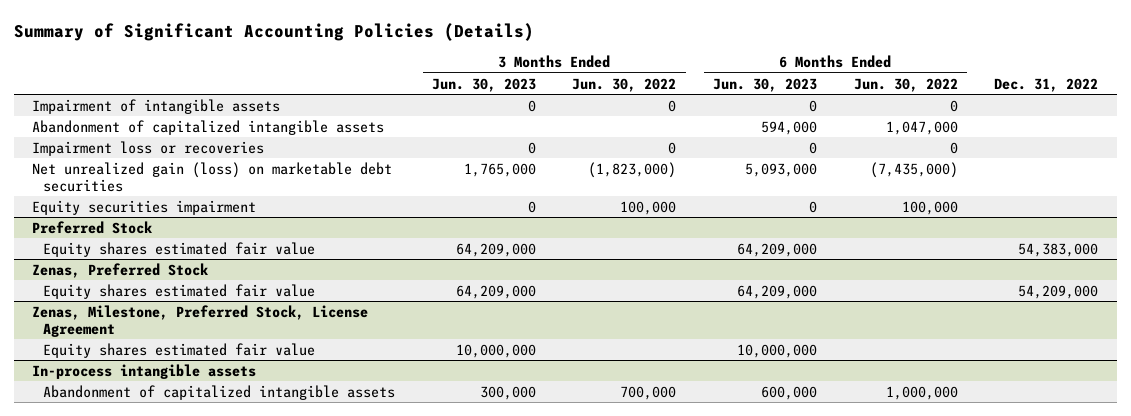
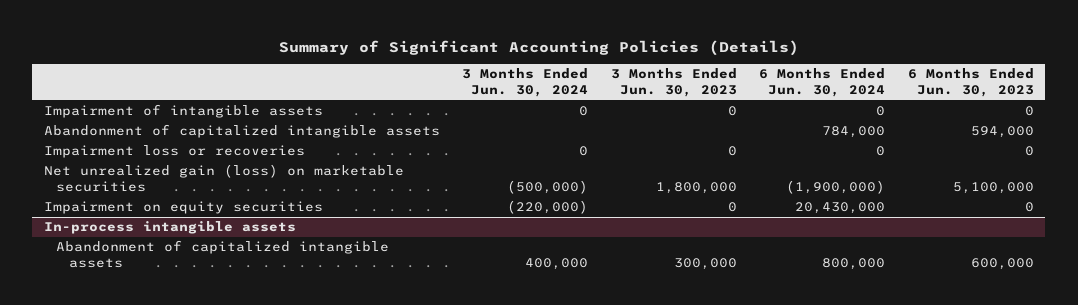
[572,77,677,92] Jun. 30, 2022 -> none
[853,77,958,92] Jun. 30, 2022 -> none
[994,77,1099,92] Dec. 31, 2022 -> none
none -> [462,68,589,98] 3 Months Ended Jun. 30, 2024
none -> [759,68,886,98] 6 Months Ended Jun. 30, 2024
[32,220,153,234] Preferred Stock -> none
[43,241,316,257] Equity shares estimated fair value -> none
[32,262,209,278] Zenas, Preferred Stock -> none
[43,283,316,299] Equity shares estimated fair value -> none
[32,304,369,337] Zenas, Milestone, Preferred Stock, License Agreement -> none
[43,342,316,358] Equity shares estimated fair value -> none
[32,161,393,192] Net unrealized gain (loss) on marketable debt securities -> [43,164,404,193] Net unrealized gain (loss) on marketable securities
[463,162,536,177] 1,765,000 -> [655,182,737,195] 1,800,000
[745,162,818,177] 5,093,000 -> [953,182,1035,195] 5,100,000
[32,199,257,215] Equity securities impairment -> [43,201,323,215] Impairment on equity securities

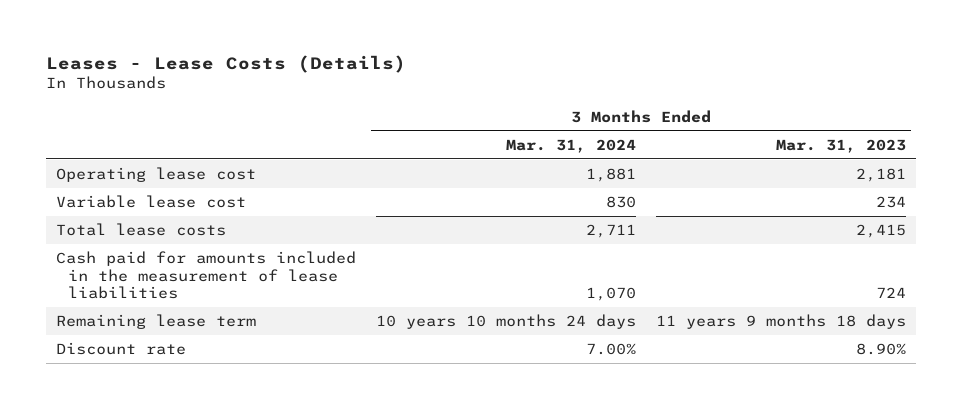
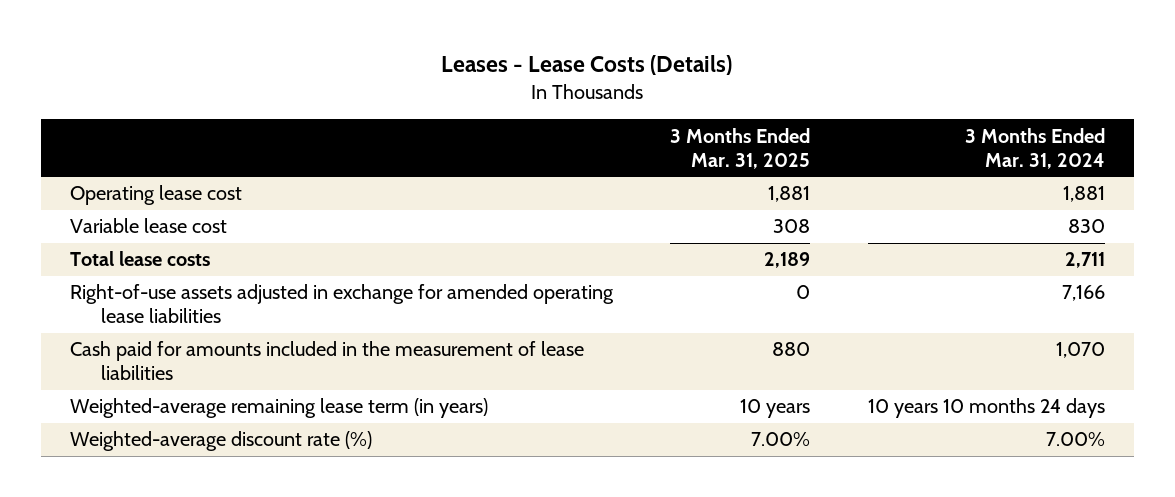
[776,138,907,153] Mar. 31, 2023 -> none
none -> [670,127,811,169] 3 Months Ended Mar. 31, 2025
none -> [69,284,614,324] Right-of-use assets adjusted in exchange for amended operating lease liabilities
[56,314,257,330] Remaining lease term -> [69,398,488,419] Weighted-average remaining lease term (in years)
[56,342,187,356] Discount rate -> [69,431,372,452] Weighted-average discount rate (%)

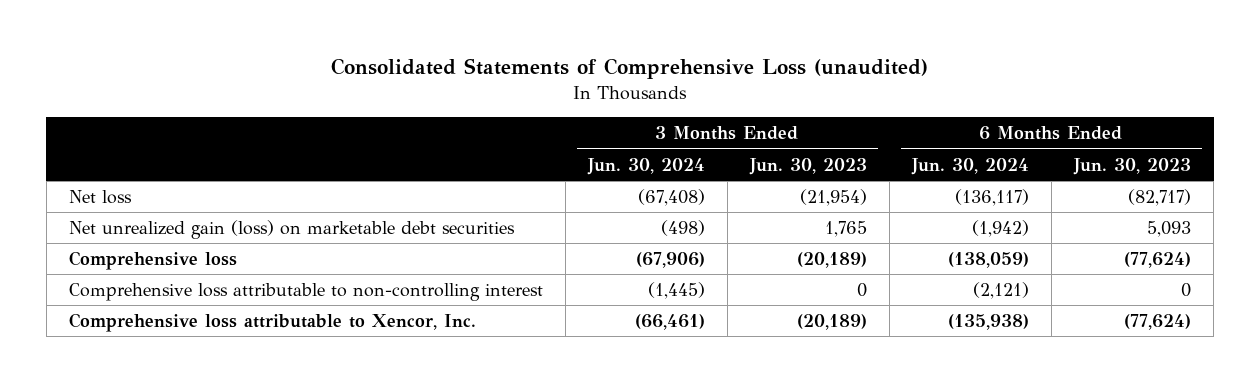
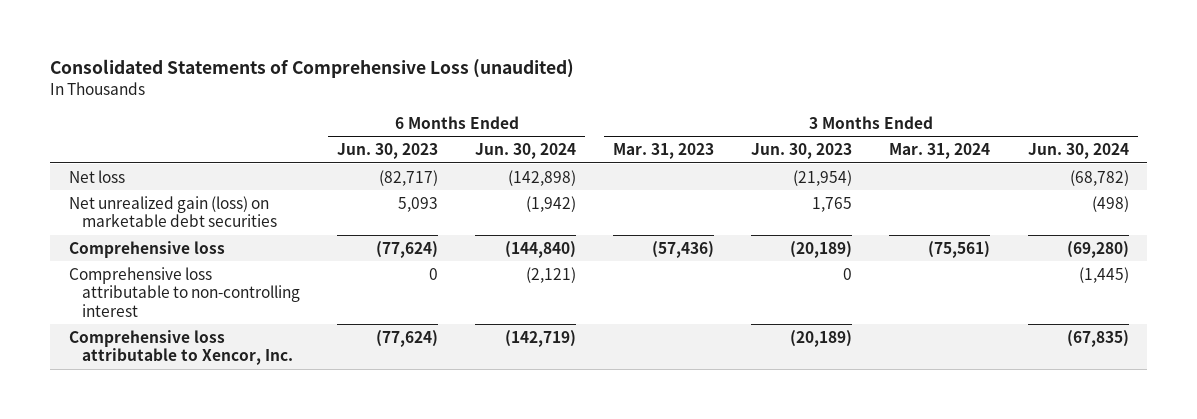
none -> [613,142,715,159] Mar. 31, 2023
none -> [889,142,991,159] Mar. 31, 2024
[637,188,705,206] (67,408) -> [1069,169,1129,186] (68,782)
[954,188,1029,206] (136,117) -> [508,169,577,186] (142,898)
[635,251,705,268] (67,906) -> [1066,240,1129,258] (69,280)
[947,251,1029,268] (138,059) -> [505,240,577,258] (144,840)
[634,313,705,330] (66,461) -> [1066,329,1129,347] (67,835)
[947,313,1029,330] (135,938) -> [505,329,577,347] (142,719)

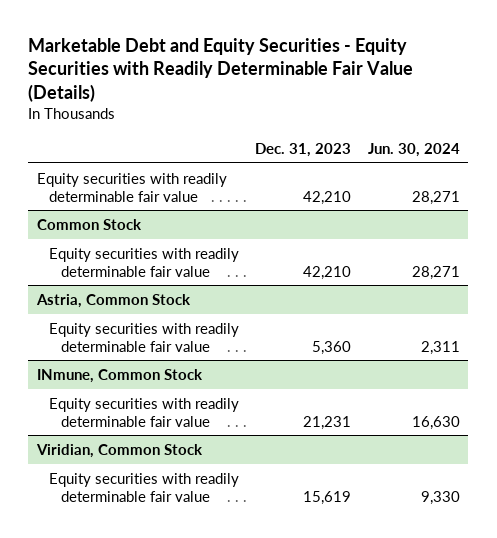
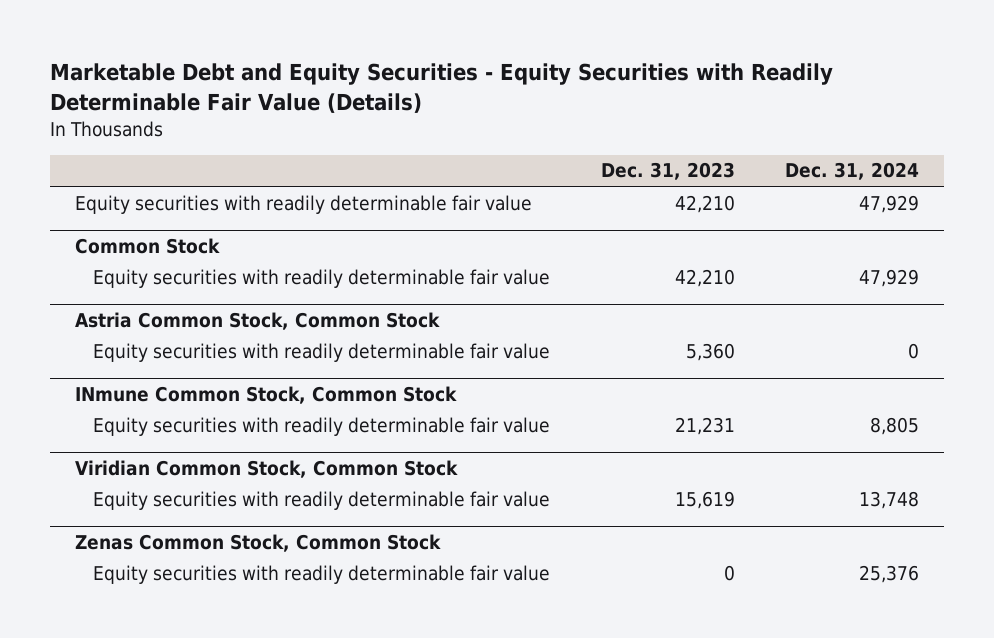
[368,143,461,158] Jun. 30, 2024 -> none
none -> [784,162,919,181] Dec. 31, 2024
[35,293,191,308] Astria, Common Stock -> [75,311,441,330] Astria Common Stock, Common Stock
[36,368,203,383] INmune, Common Stock -> [75,385,458,404] INmune Common Stock, Common Stock
[35,443,203,458] Viridian, Common Stock -> [75,459,459,478] Viridian Common Stock, Common Stock
none -> [75,533,442,552] Zenas Common Stock, Common Stock
none -> [93,564,551,584] Equity securities with readily determinable fair value

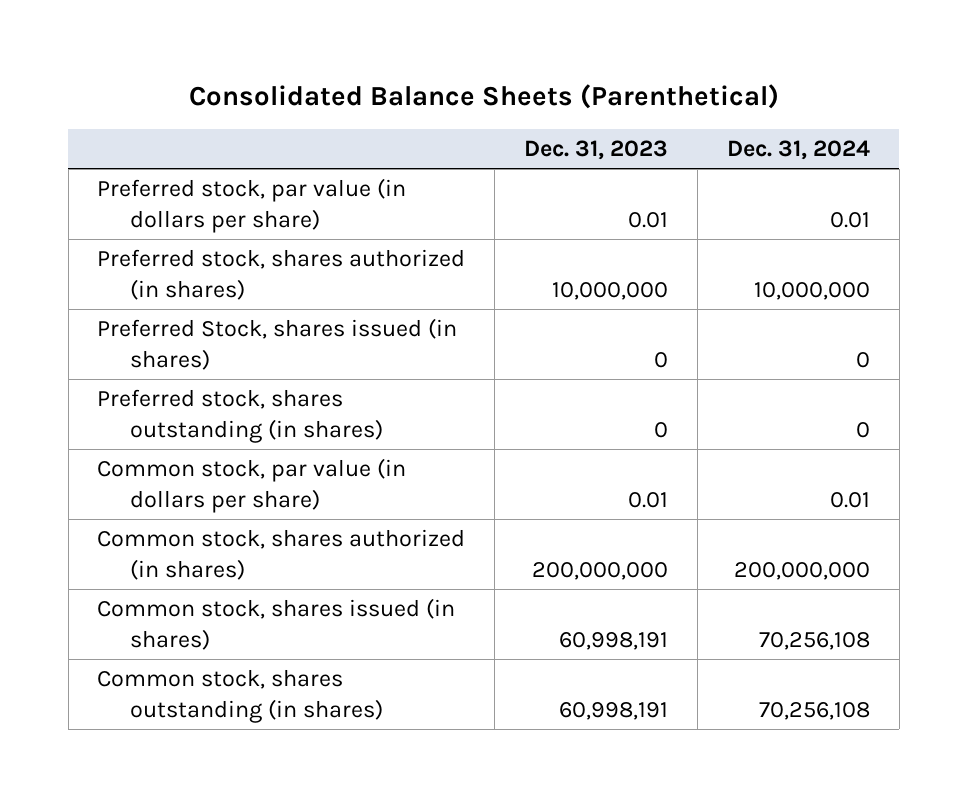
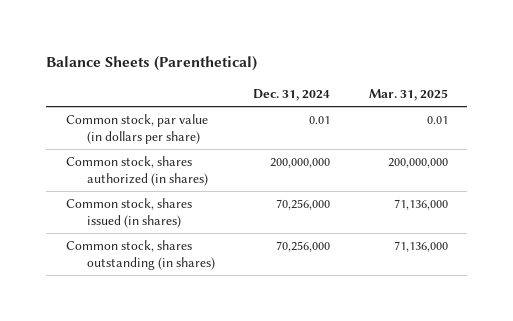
[188,83,779,109] Consolidated Balance Sheets (Parenthetical) -> [46,56,258,72] Balance Sheets (Parenthetical)
[524,139,669,160] Dec. 31, 2023 -> none
none -> [368,88,448,101] Mar. 31, 2025
[97,178,407,233] Preferred stock, par value (in dollars per share) -> none
[97,249,466,300] Preferred stock, shares authorized (in shares) -> none
[97,318,458,370] Preferred Stock, shares issued (in shares) -> none
[97,389,383,443] Preferred stock, shares outstanding (in shares) -> none
[758,631,870,650] 70,256,108 -> [276,199,331,211] 70,256,000
[758,701,870,720] 70,256,108 -> [276,241,331,253] 70,256,000

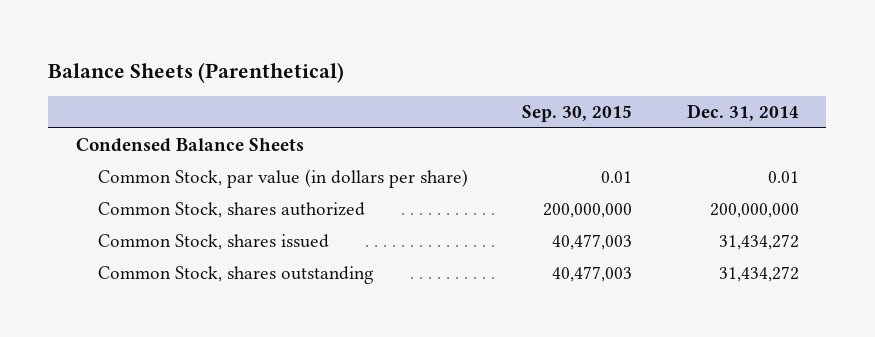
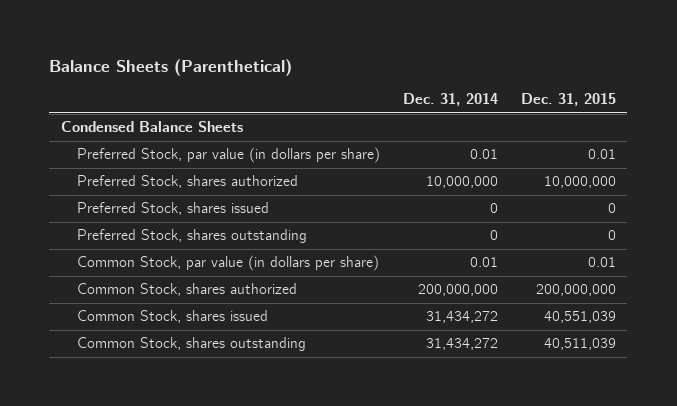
[522,105,633,123] Sep. 30, 2015 -> none
none -> [521,93,617,107] Dec. 31, 2015
none -> [77,147,381,164] Preferred Stock, par value (in dollars per share)
none -> [77,175,299,189] Preferred Stock, shares authorized
none -> [77,202,270,216] Preferred Stock, shares issued
none -> [77,229,308,244] Preferred Stock, shares outstanding

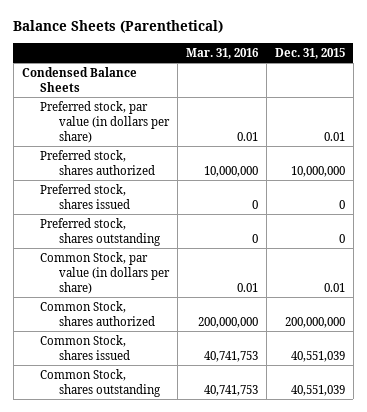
[403,93,499,107] Dec. 31, 2014 -> none
none -> [185,47,259,59] Mar. 31, 2016
[77,147,381,164] Preferred Stock, par value (in dollars per share) -> [40,100,170,143] Preferred stock, par value (in dollars per share)
[77,175,299,189] Preferred Stock, shares authorized -> [40,149,155,175] Preferred stock, shares authorized
[77,202,270,216] Preferred Stock, shares issued -> [40,183,130,209] Preferred stock, shares issued
[77,229,308,244] Preferred Stock, shares outstanding -> [40,217,161,246] Preferred stock, shares outstanding
[544,338,617,351] 40,511,039 -> [290,384,345,396] 40,551,039

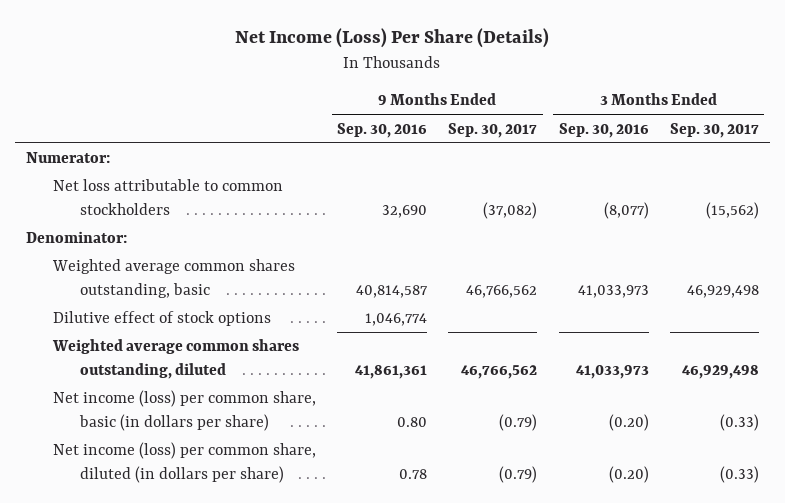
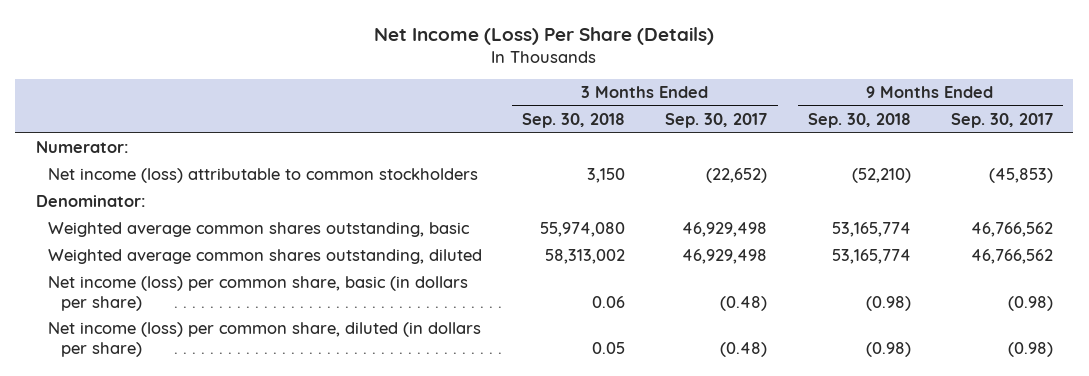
[337,122,428,138] Sep. 30, 2016 -> none
[558,122,649,138] Sep. 30, 2016 -> none
none -> [522,113,626,129] Sep. 30, 2018
none -> [807,113,911,129] Sep. 30, 2018
[52,179,283,215] Net loss attributable to common stockholders -> [48,168,479,184] Net income (loss) attributable to common stockholders
[483,201,538,219] (37,082) -> [988,168,1053,184] (45,853)
[705,201,759,219] (15,562) -> [706,168,768,184] (22,652)
[52,311,271,327] Dilutive effect of stock options -> none
[499,413,538,431] (0.79) -> [1007,295,1053,311] (0.98)
[719,413,759,431] (0.33) -> [720,295,768,311] (0.48)
[499,465,538,483] (0.79) -> [1007,341,1053,357] (0.98)
[719,465,759,483] (0.33) -> [720,341,768,357] (0.48)

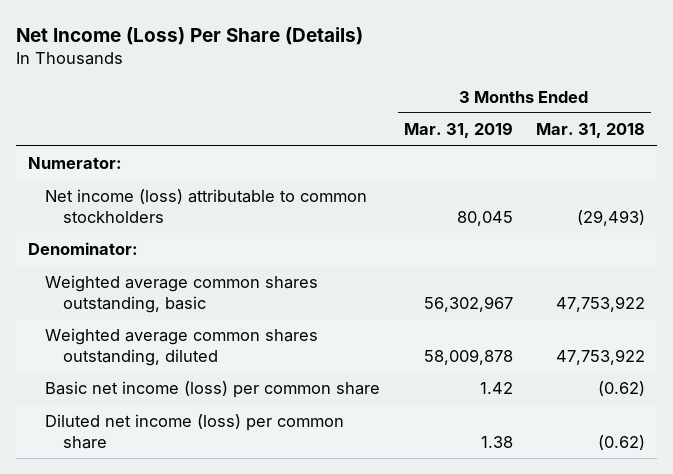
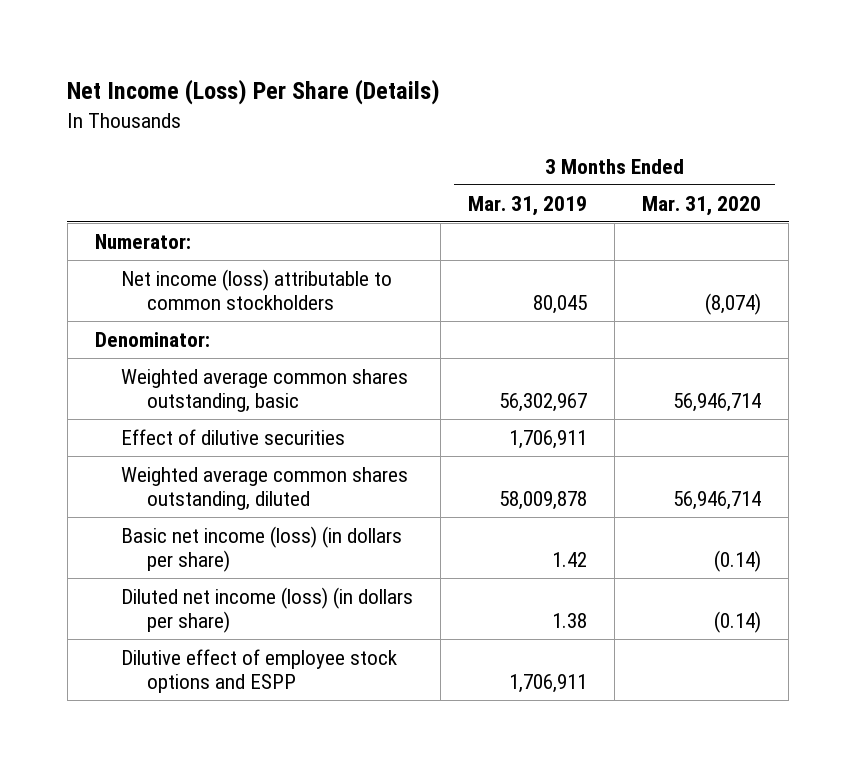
[536,123,646,139] Mar. 31, 2018 -> none
none -> [642,195,762,216] Mar. 31, 2020
none -> [120,428,345,445] Effect of dilutive securities
[45,381,381,399] Basic net income (loss) per common share -> [120,525,402,573] Basic net income (loss) (in dollars per share)
[45,414,345,449] Diluted net income (loss) per common share -> [120,586,413,634] Diluted net income (loss) (in dollars per share)
none -> [120,648,397,694] Dilutive effect of employee stock options and ESPP

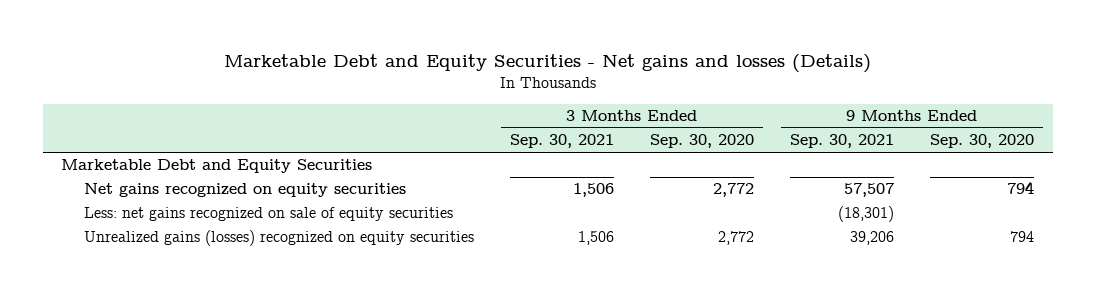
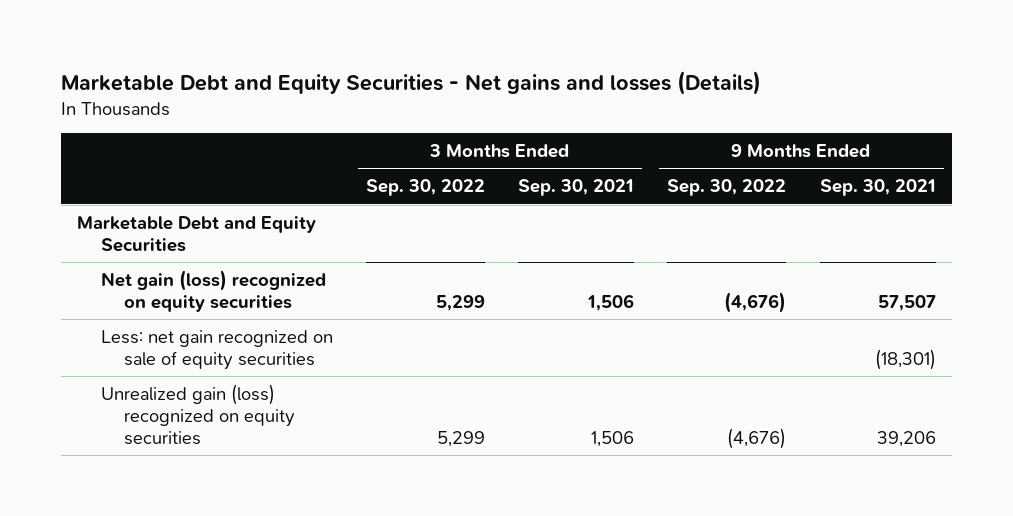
[650,134,755,149] Sep. 30, 2020 -> none
[930,134,1035,149] Sep. 30, 2020 -> none
none -> [365,179,485,197] Sep. 30, 2022
none -> [667,179,787,197] Sep. 30, 2022
[83,183,406,198] Net gains recognized on equity securities -> [100,269,326,313] Net gain (loss) recognized on equity securities
[83,207,453,222] Less: net gains recognized on sale of equity securities -> [100,329,333,371] Less: net gain recognized on sale of equity securities
[83,230,474,247] Unrealized gains (losses) recognized on equity securities -> [100,383,296,446] Unrealized gain (loss) recognized on equity securities

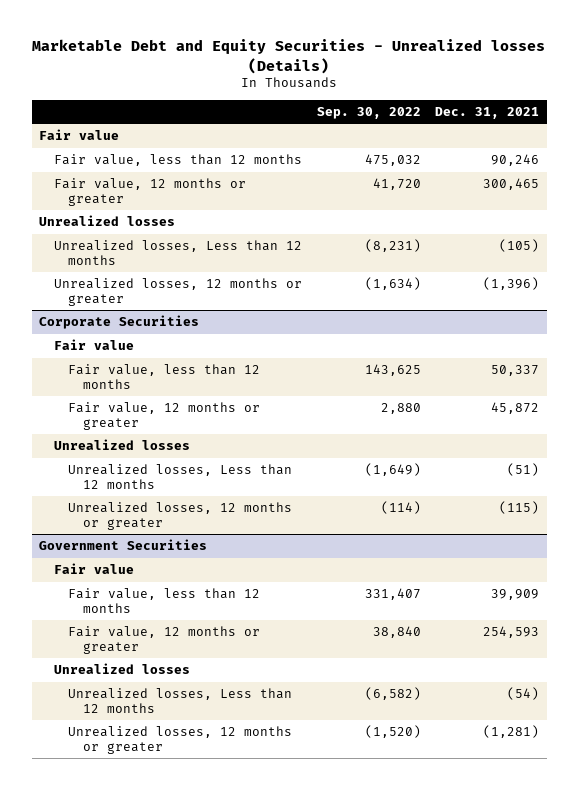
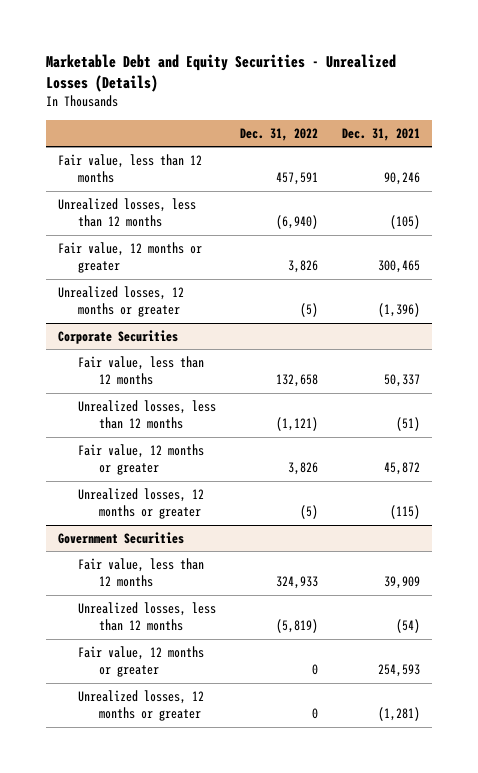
[32,39,546,74] Marketable Debt and Equity Securities - Unrealized losses (Details) -> [46,54,397,93] Marketable Debt and Equity Securities - Unrealized Losses (Details)
[316,106,421,119] Sep. 30, 2022 -> none
none -> [240,127,319,141] Dec. 31, 2022
[39,129,120,141] Fair value -> none
none -> [57,197,196,228] Unrealized losses, less than 12 months
[39,215,176,227] Unrealized losses -> none
[53,240,302,265] Unrealized losses, Less than 12 months -> none
[53,339,134,351] Fair value -> none
none -> [78,399,217,430] Unrealized losses, less than 12 months
[53,439,190,451] Unrealized losses -> none
[68,464,293,489] Unrealized losses, Less than 12 months -> none
[53,563,134,575] Fair value -> none
none -> [78,601,217,632] Unrealized losses, less than 12 months
[53,663,190,675] Unrealized losses -> none
[68,688,293,713] Unrealized losses, Less than 12 months -> none

